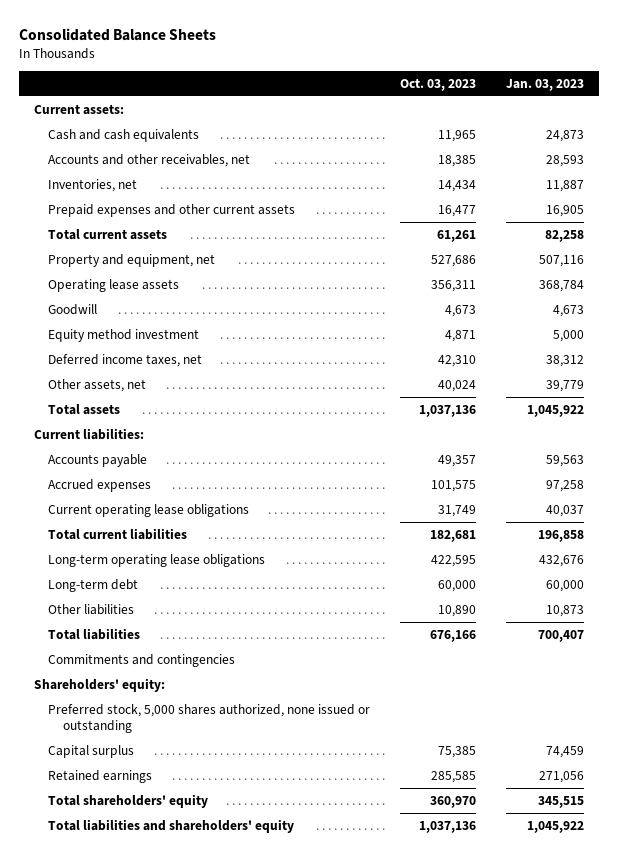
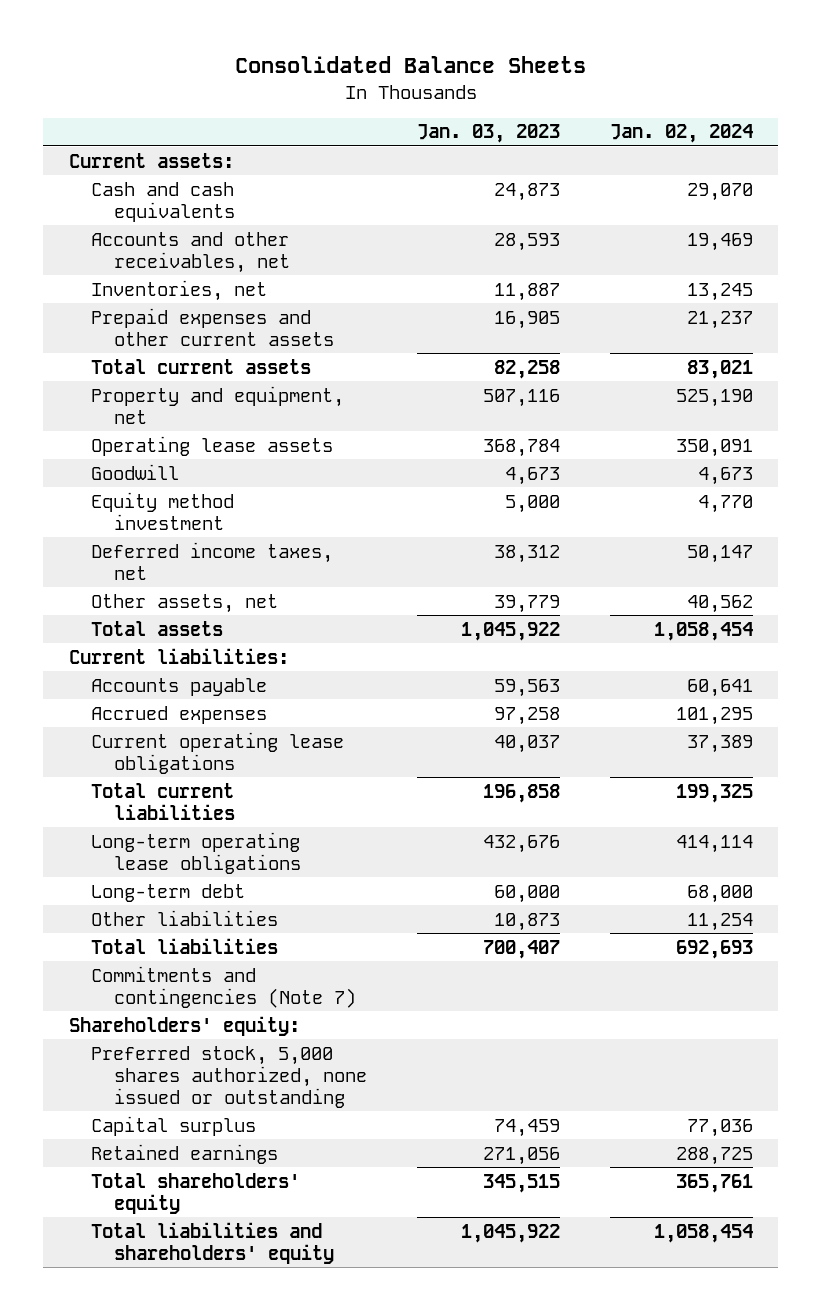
[400,77,477,91] Oct. 03, 2023 -> none
none -> [610,124,754,144] Jan. 02, 2024
[48,653,236,667] Commitments and contingencies -> [91,965,356,1008] Commitments and contingencies (Note 7)

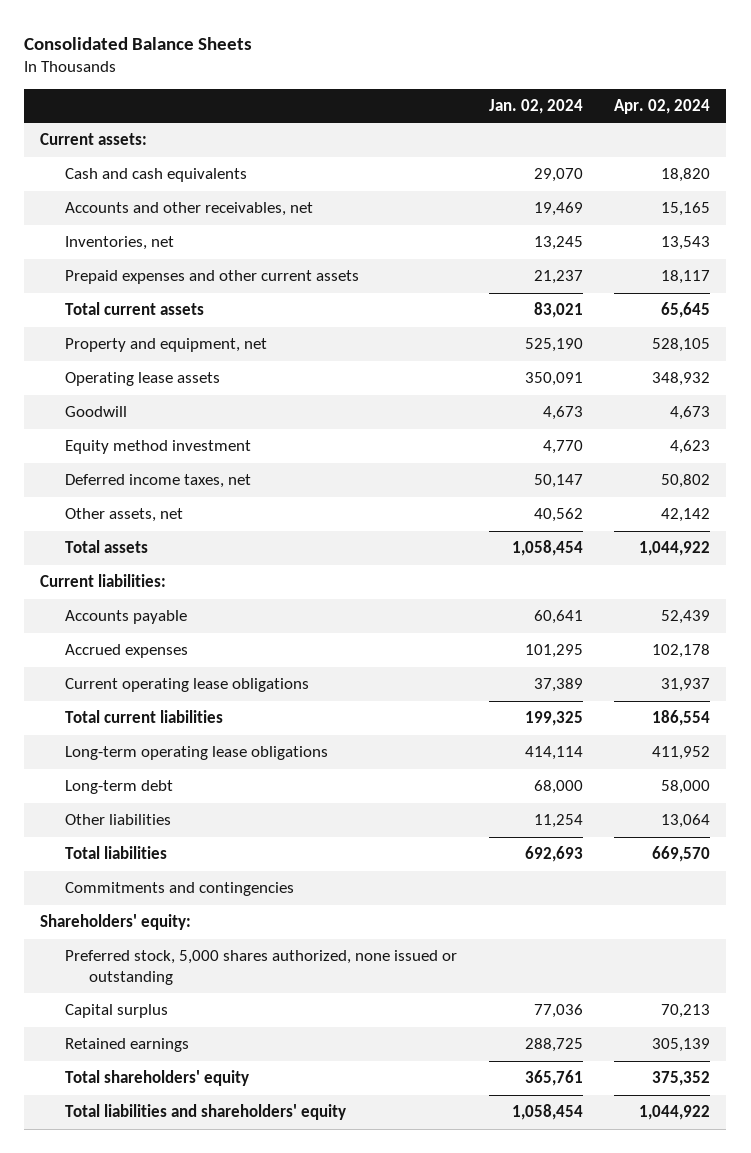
[416,124,560,144] Jan. 03, 2023 -> none
none -> [614,98,711,114] Apr. 02, 2024
[91,965,356,1008] Commitments and contingencies (Note 7) -> [64,882,294,897] Commitments and contingencies

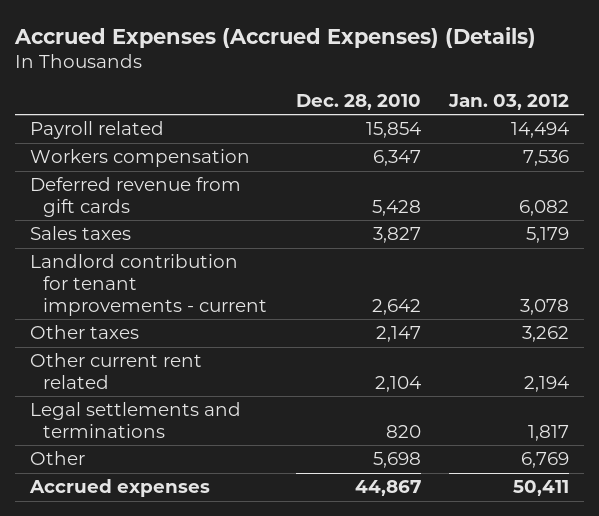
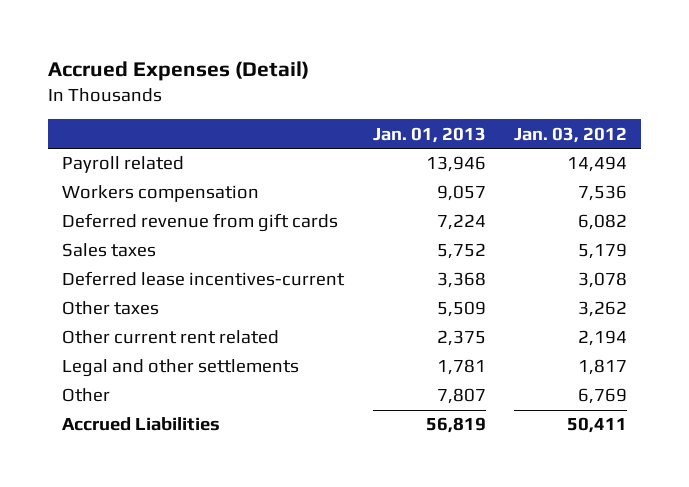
[14,26,537,48] Accrued Expenses (Accrued Expenses) (Details) -> [48,61,310,82] Accrued Expenses (Detail)
[295,93,421,110] Dec. 28, 2010 -> none
none -> [372,126,486,143] Jan. 01, 2013
[29,254,268,316] Landlord contribution for tenant improvements - current -> [62,271,346,287] Deferred lease incentives-current
[29,402,241,438] Legal settlements and terminations -> [62,359,300,378] Legal and other settlements
[28,479,210,498] Accrued expenses -> [62,417,221,432] Accrued Liabilities

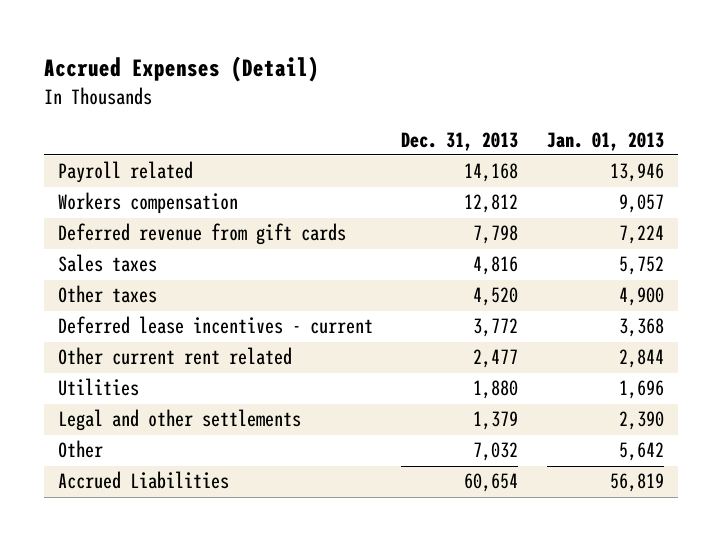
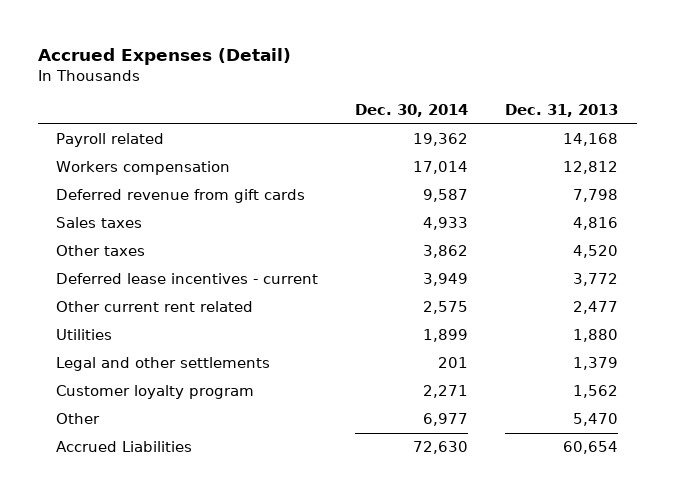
[546,131,664,151] Jan. 01, 2013 -> none
none -> [355,104,469,118] Dec. 30, 2014
none -> [56,385,255,400] Customer loyalty program
[473,442,519,462] 7,032 -> [573,413,619,427] 5,470

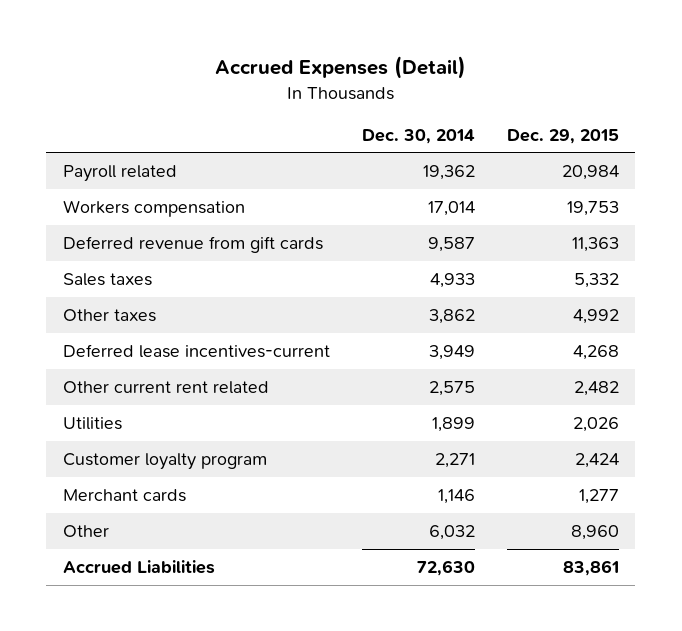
[505,104,619,118] Dec. 31, 2013 -> none
none -> [507,128,620,144] Dec. 29, 2015
[56,273,319,285] Deferred lease incentives - current -> [62,344,330,359] Deferred lease incentives-current
[56,357,271,372] Legal and other settlements -> none
none -> [62,489,186,503] Merchant cards
[423,413,469,427] 6,977 -> [428,525,475,541] 6,032

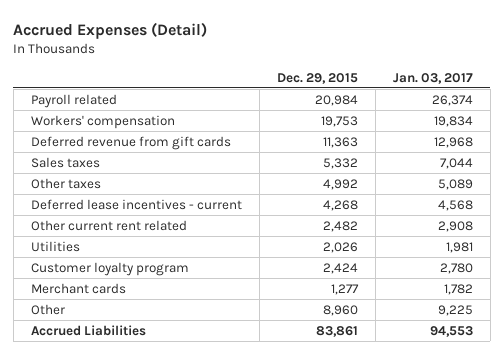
[361,128,475,144] Dec. 30, 2014 -> none
none -> [392,72,473,84] Jan. 03, 2017
[62,200,245,218] Workers compensation -> [30,114,175,129] Workers' compensation
[62,344,330,359] Deferred lease incentives-current -> [30,198,242,210] Deferred lease incentives - current

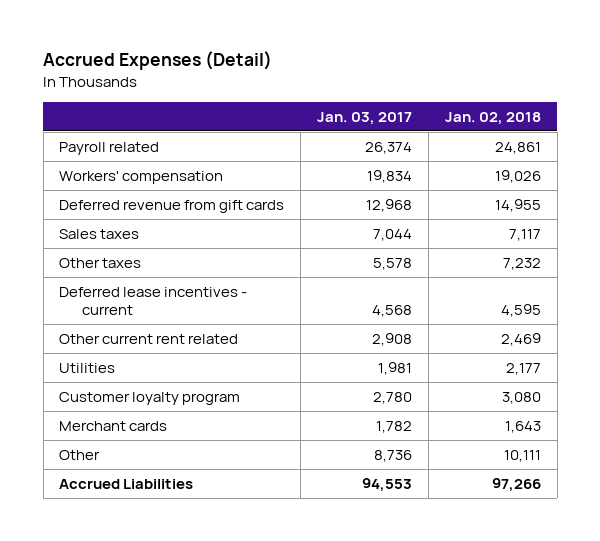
[276,72,358,84] Dec. 29, 2015 -> none
none -> [444,111,541,125] Jan. 02, 2018
[437,178,473,190] 5,089 -> [373,258,413,271] 5,578
[437,304,473,316] 9,225 -> [374,450,413,463] 8,736

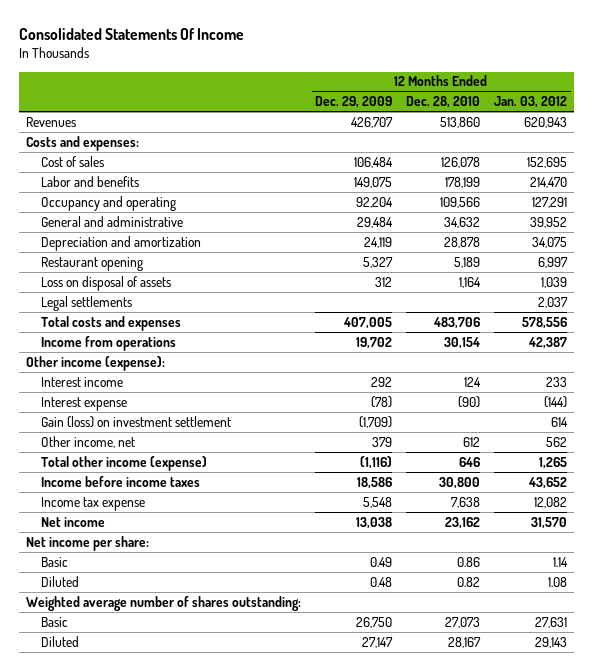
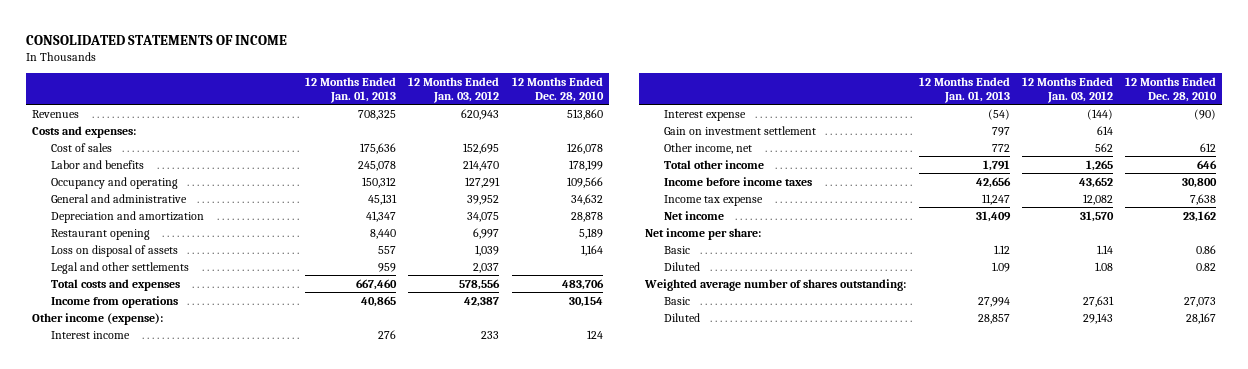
[19,28,245,41] Consolidated Statements Of Income -> [25,34,287,45] CONSOLIDATED STATEMENTS OF INCOME
[315,96,393,109] Dec. 29, 2009 -> none
none -> [305,76,397,103] 12 Months Ended Jan. 01, 2013
[41,295,133,311] Legal settlements -> [50,261,189,274] Legal and other settlements
[41,415,232,428] Gain (loss) on investment settlement -> [664,125,817,135] Gain on investment settlement
[41,455,208,471] Total other income (expense) -> [664,159,765,169] Total other income

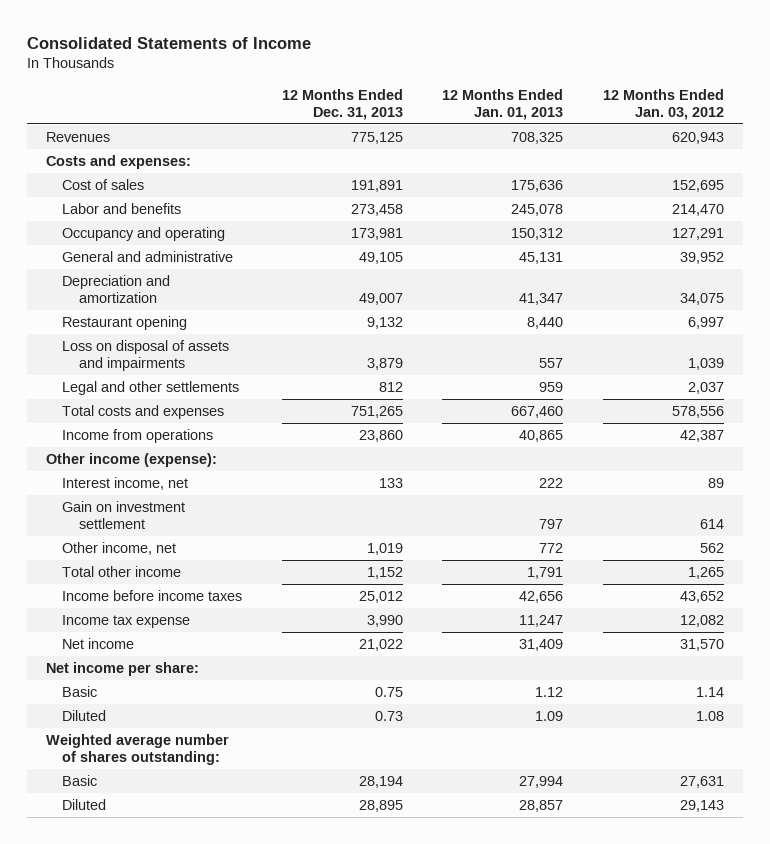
[25,34,287,45] CONSOLIDATED STATEMENTS OF INCOME -> [26,36,311,49] Consolidated Statements of Income
[511,76,604,102] 12 Months Ended Dec. 28, 2010 -> none
none -> [281,88,403,120] 12 Months Ended Dec. 31, 2013
[50,244,178,257] Loss on disposal of assets -> [62,339,230,372] Loss on disposal of assets and impairments
[664,109,747,121] Interest expense -> none
[50,330,130,339] Interest income -> [62,476,189,490] Interest income, net
[378,329,397,339] 276 -> [539,477,564,488] 222
[481,330,500,339] 233 -> [707,477,724,488] 89

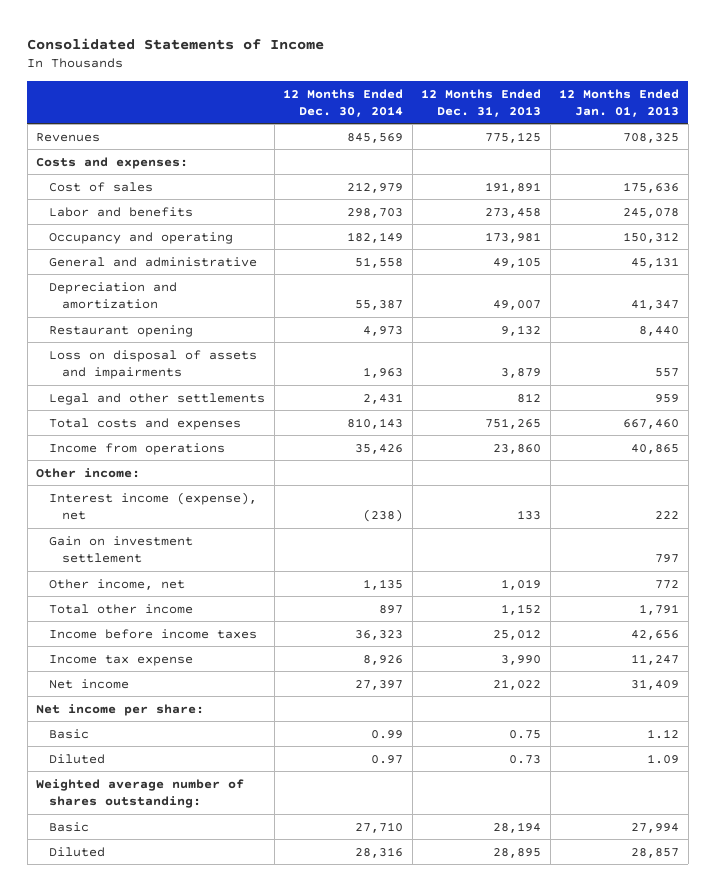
[602,88,724,120] 12 Months Ended Jan. 03, 2012 -> none
none -> [283,88,404,117] 12 Months Ended Dec. 30, 2014
[46,452,218,467] Other income (expense): -> [36,467,141,478] Other income:
[62,476,189,490] Interest income, net -> [48,491,257,520] Interest income (expense), net

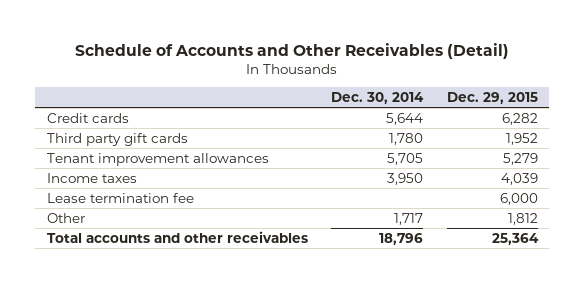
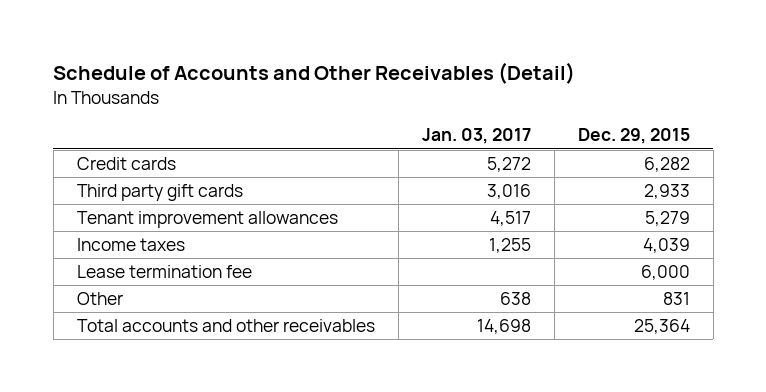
[331,91,425,104] Dec. 30, 2014 -> none
none -> [421,128,531,145] Jan. 03, 2017
[505,132,538,145] 1,952 -> [643,183,690,199] 2,933
[507,212,538,225] 1,812 -> [662,291,690,305] 831

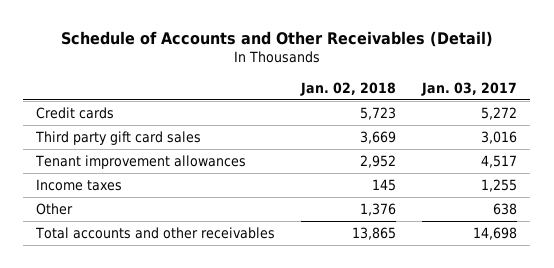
[577,128,690,145] Dec. 29, 2015 -> none
none -> [300,81,397,96] Jan. 02, 2018
[76,183,243,201] Third party gift cards -> [35,130,202,145] Third party gift card sales
[76,264,252,278] Lease termination fee -> none

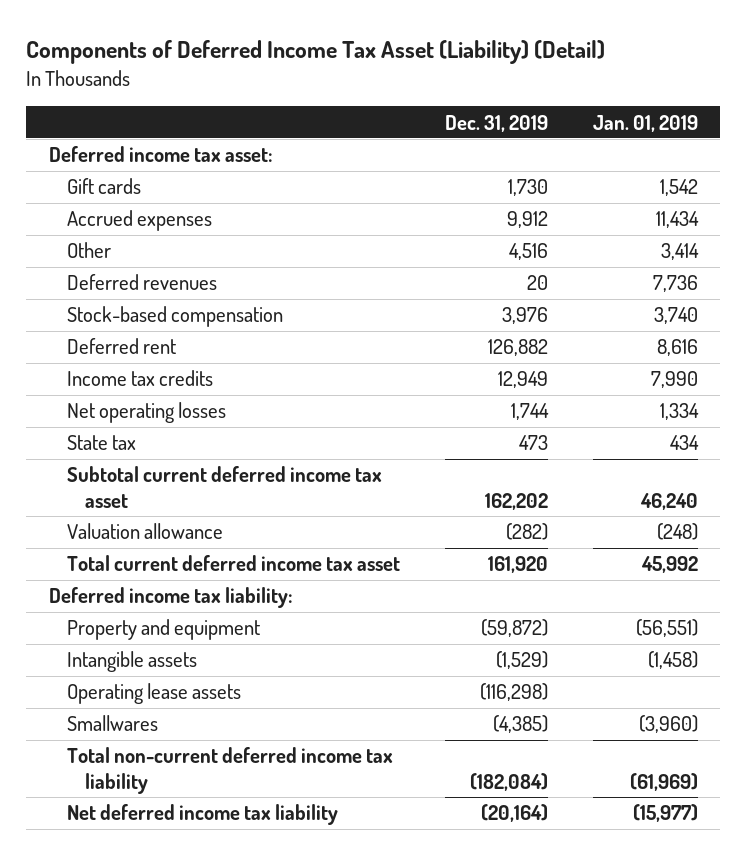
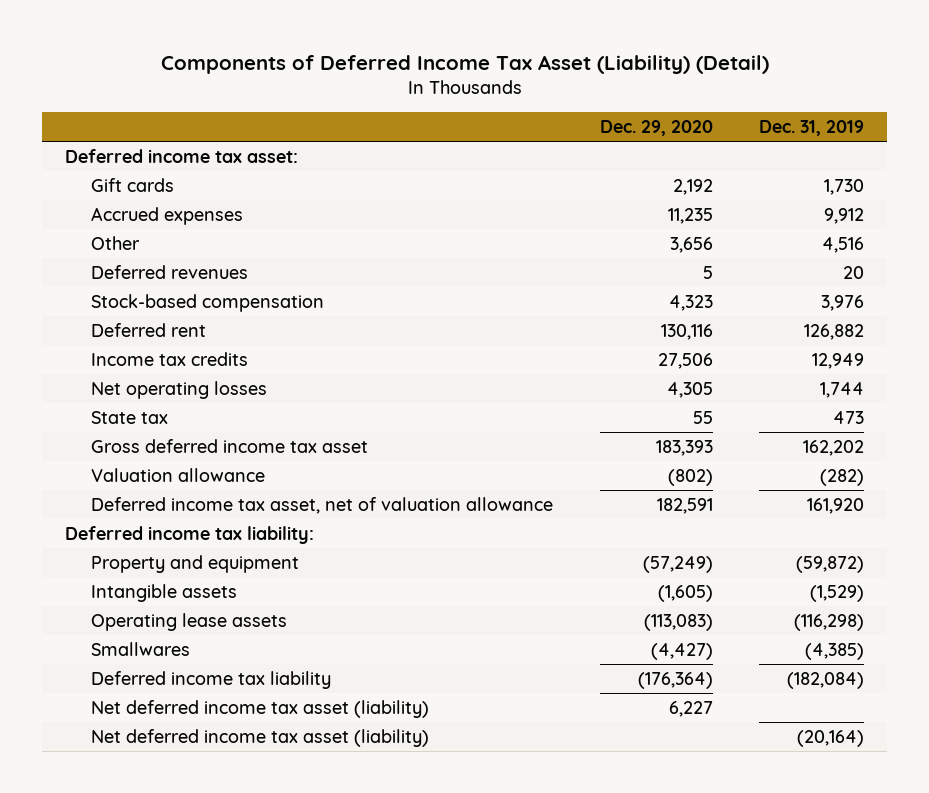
[592,114,698,132] Jan. 01, 2019 -> none
none -> [599,119,713,136] Dec. 29, 2020
[66,466,382,508] Subtotal current deferred income tax asset -> [91,439,369,454] Gross deferred income tax asset
[66,555,400,572] Total current deferred income tax asset -> [91,497,554,515] Deferred income tax asset, net of valuation allowance
[66,747,393,794] Total non-current deferred income tax liability -> none
[66,804,338,826] Net deferred income tax liability -> [91,671,332,690] Deferred income tax liability
[480,804,548,823] (20,164) -> [787,672,865,690] (182,084)
none -> [91,700,430,719] Net deferred income tax asset (liability)
none -> [91,729,430,748] Net deferred income tax asset (liability)

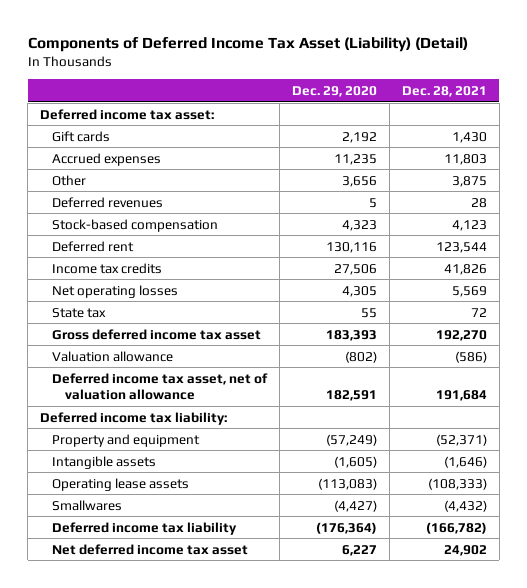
[759,119,865,136] Dec. 31, 2019 -> none
none -> [402,85,488,97] Dec. 28, 2021
[91,729,430,748] Net deferred income tax asset (liability) -> none
[91,700,430,719] Net deferred income tax asset (liability) -> [52,543,249,555] Net deferred income tax asset

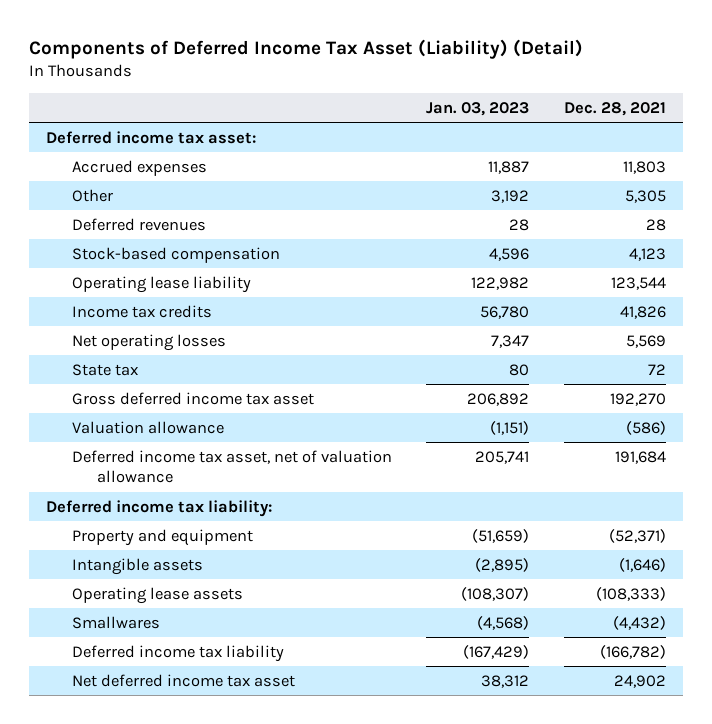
[292,85,378,97] Dec. 29, 2020 -> none
none -> [426,101,530,116] Jan. 03, 2023
[52,130,111,142] Gift cards -> none
[452,175,488,187] 3,875 -> [624,189,666,203] 5,305
[52,240,135,252] Deferred rent -> [71,275,251,293] Operating lease liability

